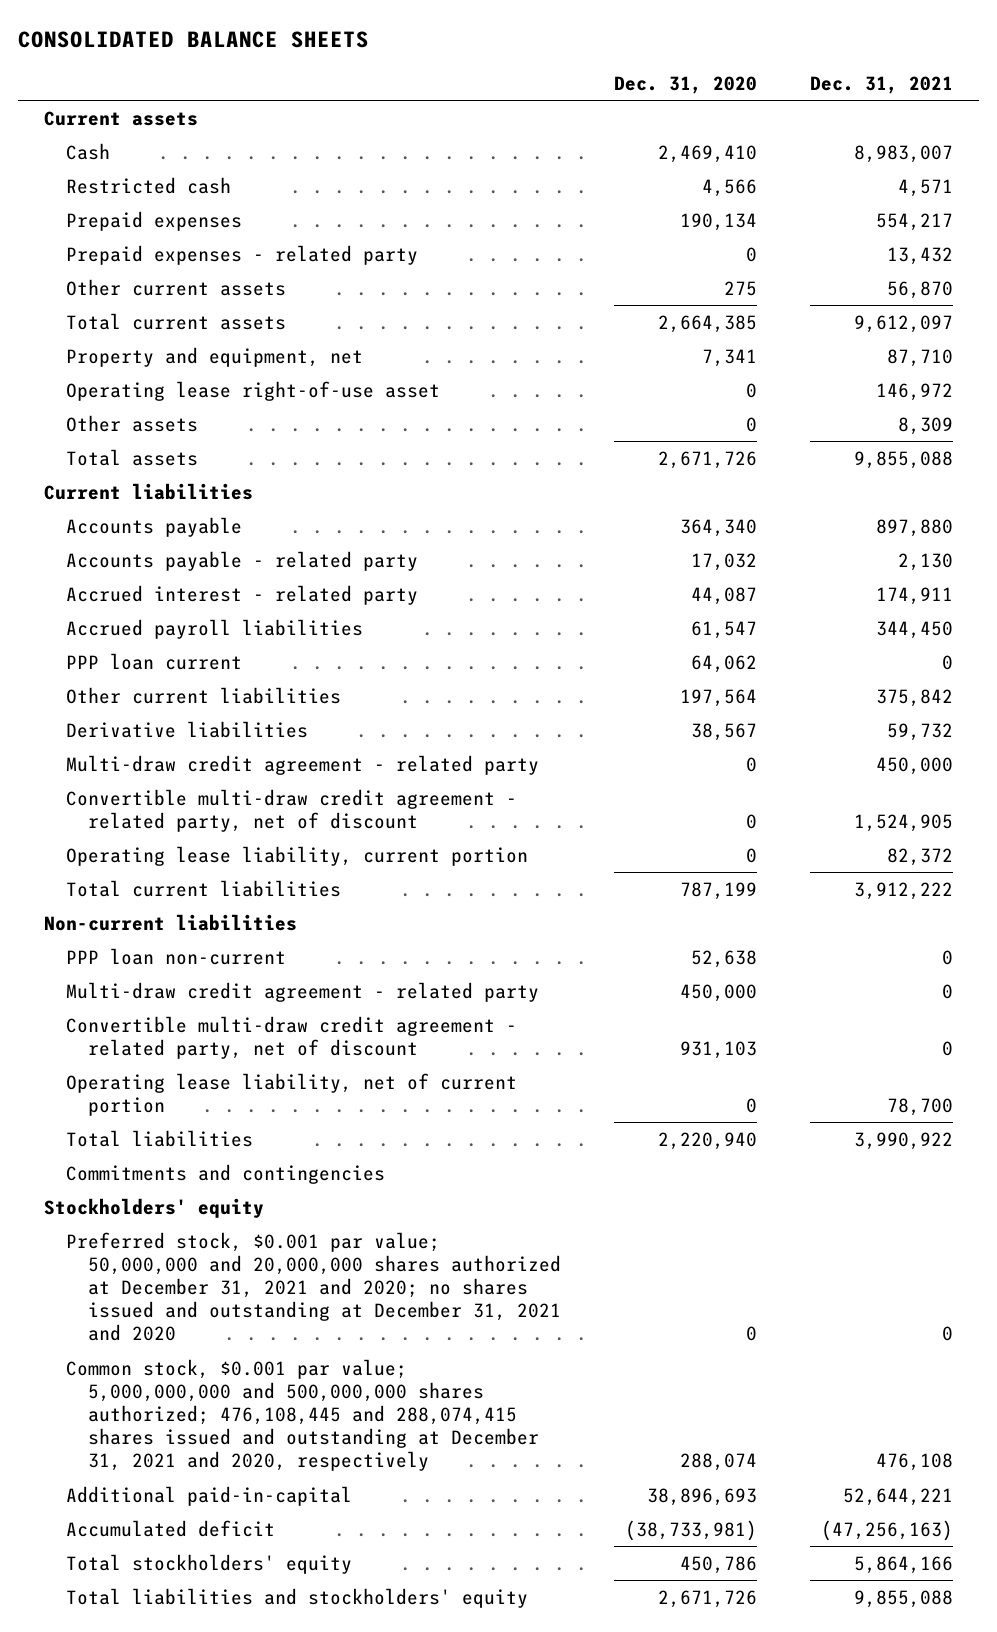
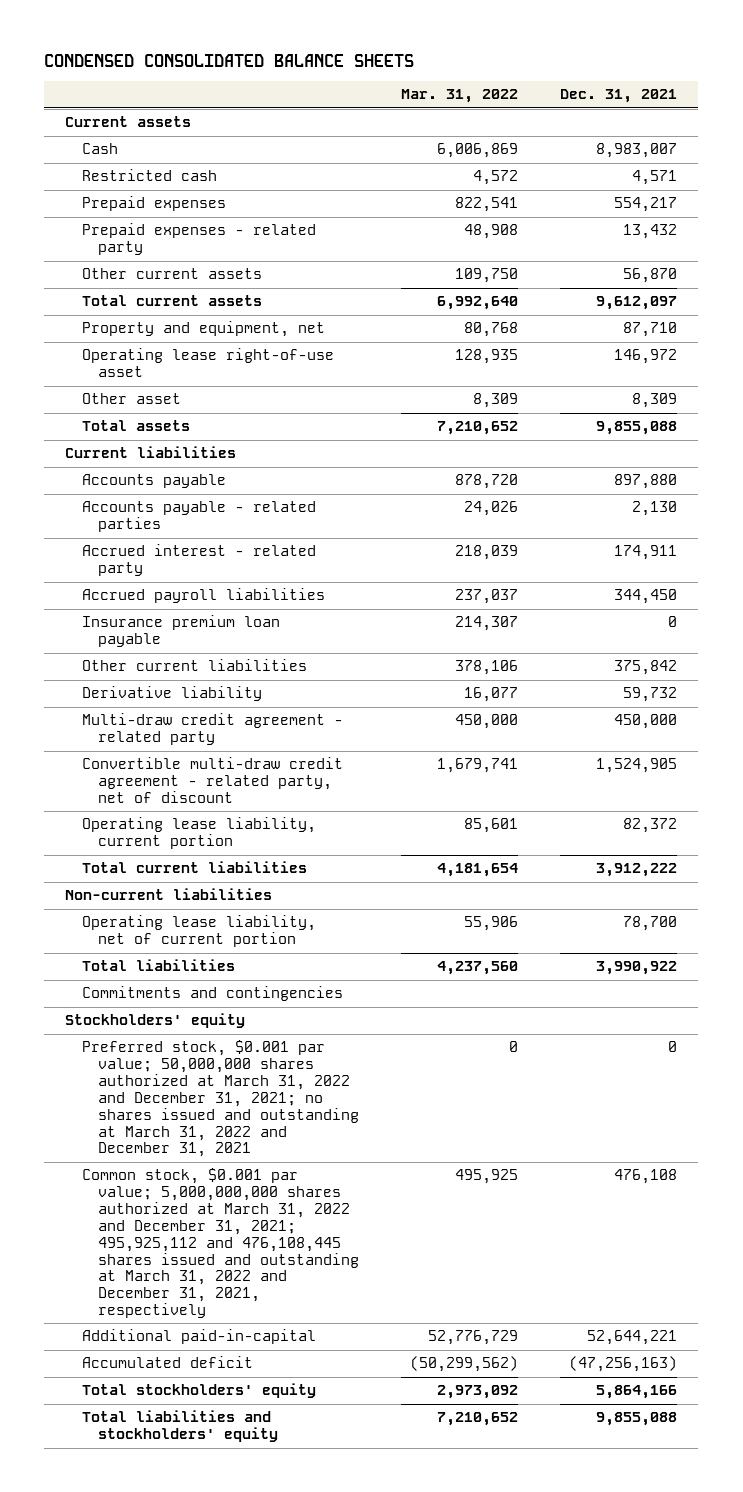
[17,31,369,49] CONSOLIDATED BALANCE SHEETS -> [44,53,415,67] CONDENSED CONSOLIDATED BALANCE SHEETS
[613,75,757,94] Dec. 31, 2020 -> none
none -> [401,89,519,104] Mar. 31, 2022
[65,414,198,432] Other assets -> [81,393,181,405] Other asset
[65,550,418,571] Accounts payable - related party -> [81,501,316,533] Accounts payable - related parties
[65,652,242,670] PPP loan current -> none
none -> [81,615,280,648] Insurance premium loan payable
[65,720,308,738] Derivative liabilities -> [81,686,262,702] Derivative liability
[65,947,286,965] PPP loan non-current -> none
[65,981,539,1002] Multi-draw credit agreement - related party -> none
[65,1015,517,1059] Convertible multi-draw credit agreement - related party, net of discount -> none
[65,1231,561,1342] Preferred stock, $0.001 par value; 50,000,000 and 20,000,000 shares authorized at December 31, 2021 and 2020; no shares issued and outstanding at December 31, 2021 and 2020 -> [81,1040,359,1158] Preferred stock, $0.001 par value; 50,000,000 shares authorized at March 31, 2022 and December 31, 2021; no shares issued and outstanding at March 31, 2022 and December 31, 2021
[65,1358,539,1472] Common stock, $0.001 par value; 5,000,000,000 and 500,000,000 shares authorized; 476,108,445 and 288,074,415 shares issued and outstanding at December 31, 2021 and 2020, respectively -> [81,1168,359,1319] Common stock, $0.001 par value; 5,000,000,000 shares authorized at March 31, 2022 and December 31, 2021; 495,925,112 and 476,108,445 shares issued and outstanding at March 31, 2022 and December 31, 2021, respectively

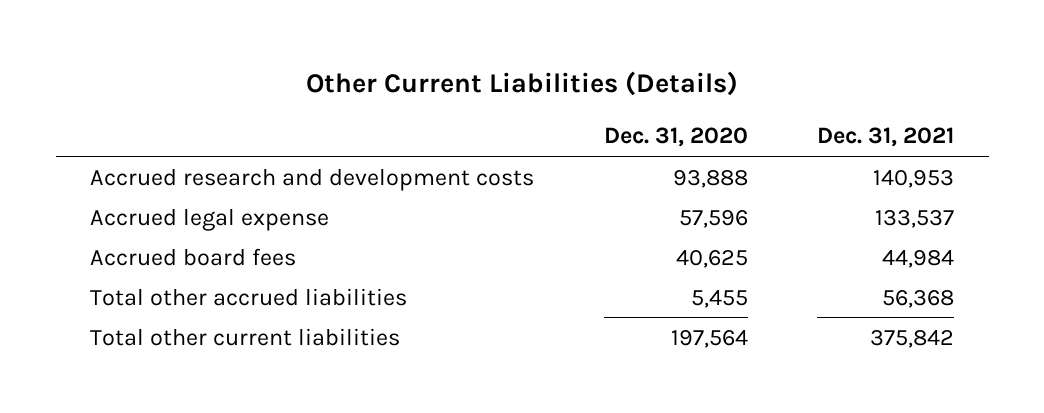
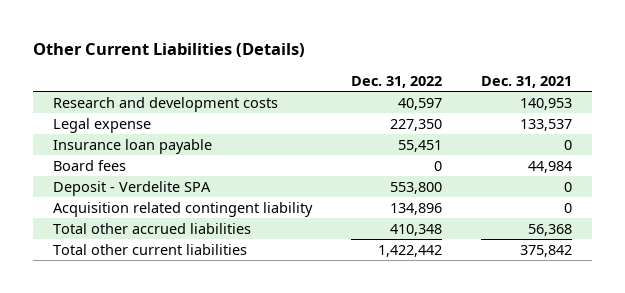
[603,127,748,148] Dec. 31, 2020 -> none
none -> [351,75,443,88] Dec. 31, 2022
[90,167,535,191] Accrued research and development costs -> [52,96,278,112] Research and development costs
[90,207,330,231] Accrued legal expense -> [52,117,151,133] Legal expense
none -> [52,138,212,154] Insurance loan payable
[90,247,297,266] Accrued board fees -> [52,159,126,171] Board fees
none -> [52,180,211,196] Deposit - Verdelite SPA
none -> [52,201,313,217] Acquisition related contingent liability

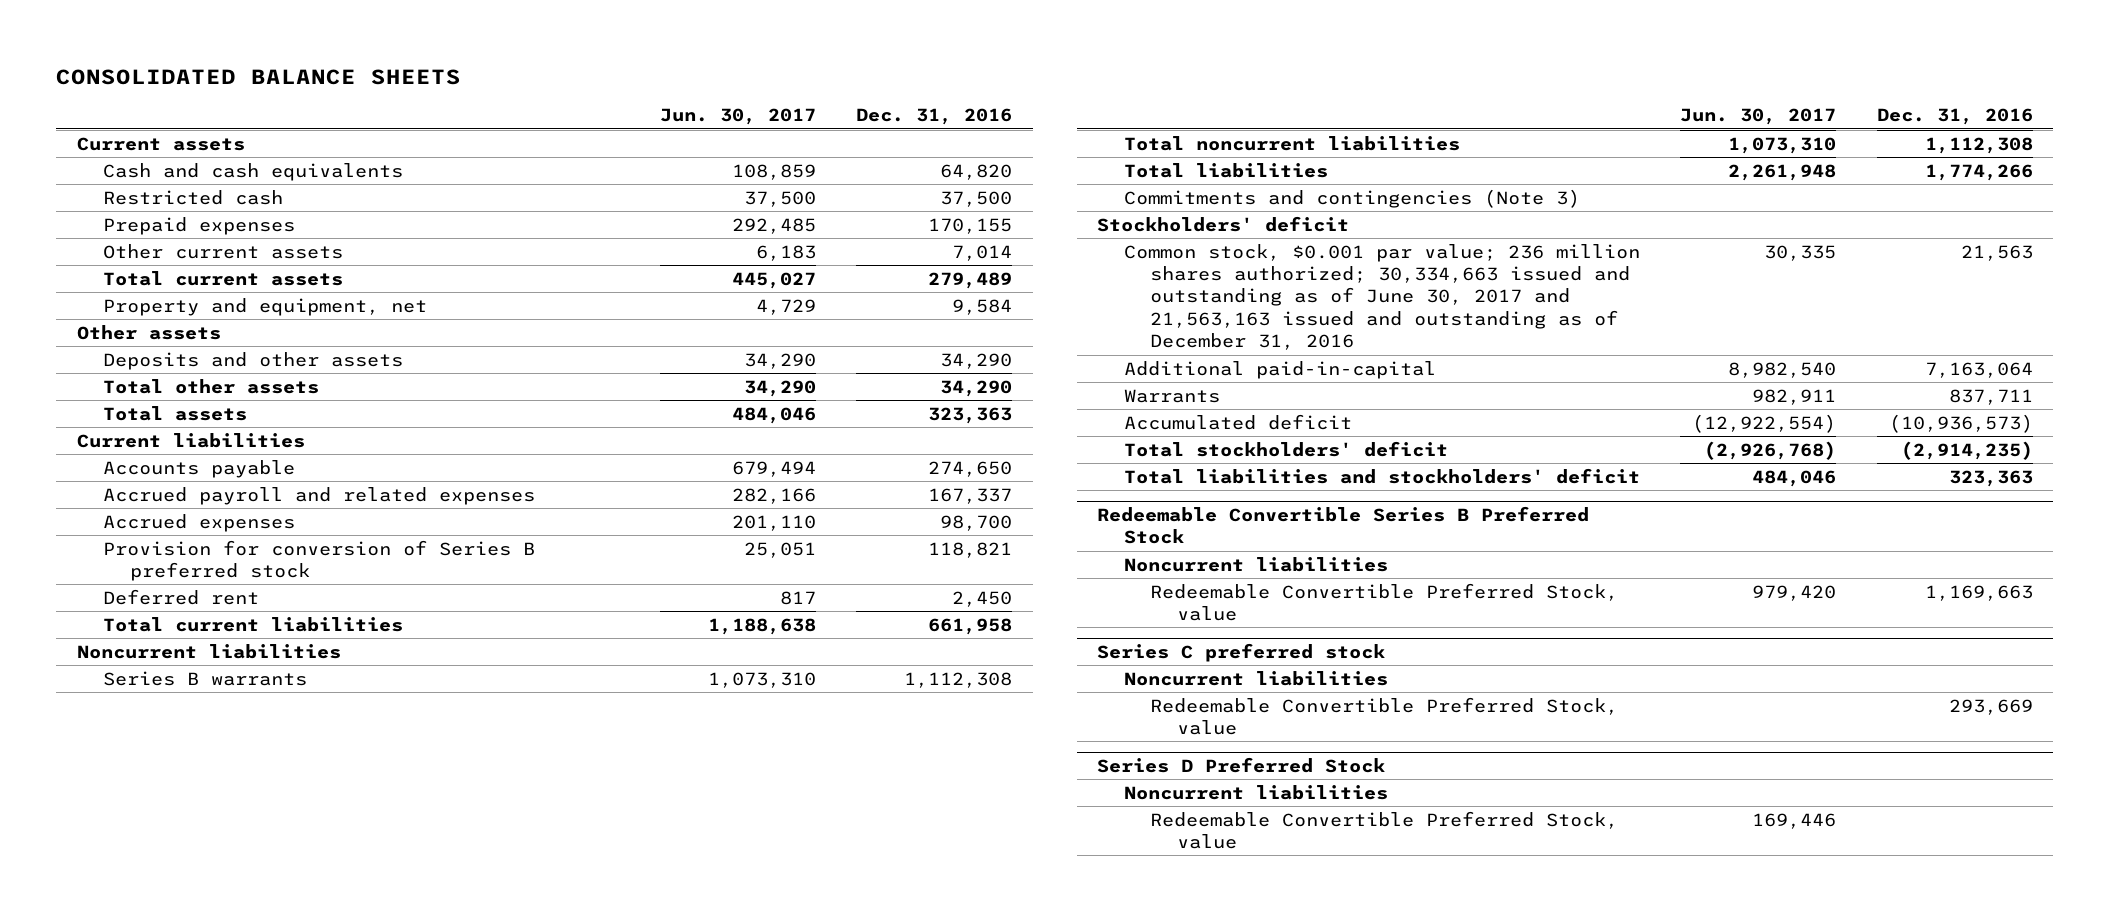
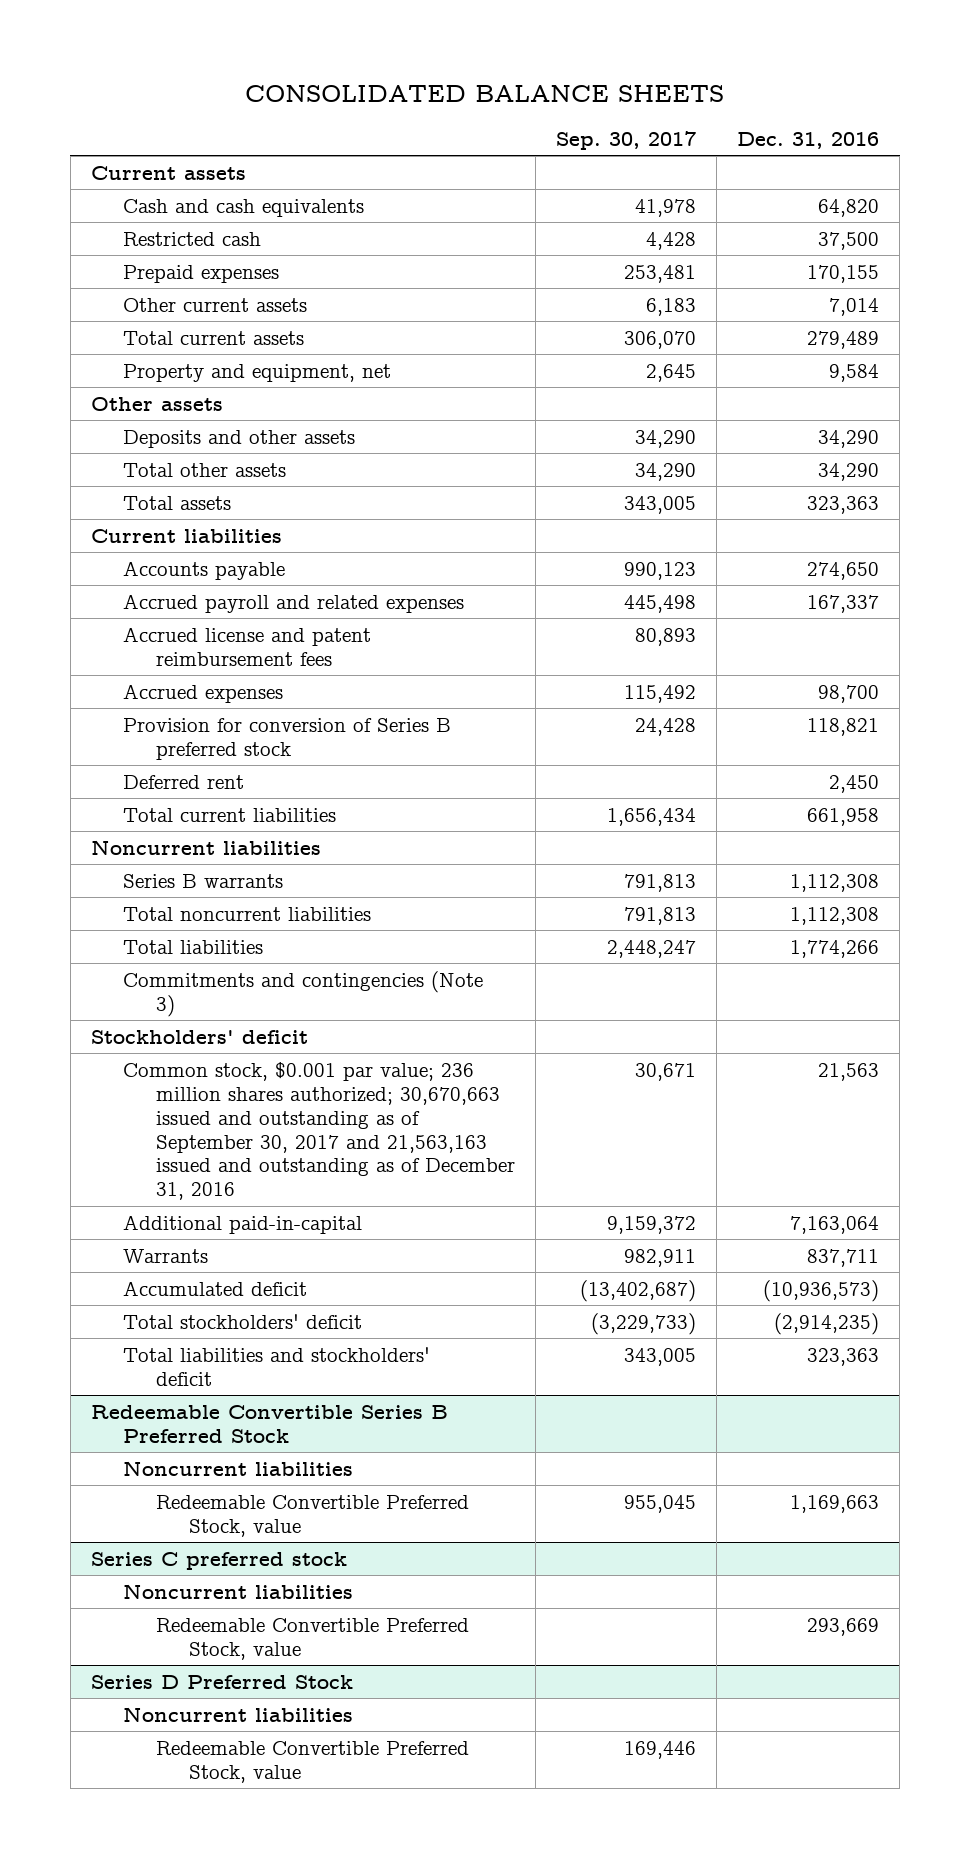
[659,108,816,126] Jun. 30, 2017 -> none
none -> [556,130,697,150] Sep. 30, 2017
none -> [123,626,372,666] Accrued license and patent reimbursement fees
[1123,243,1640,351] Common stock, $0.001 par value; 236 million shares authorized; 30,334,663 issued and outstanding as of June 30, 2017 and 21,563,163 issued and outstanding as of December 31, 2016 -> [123,1061,515,1201] Common stock, $0.001 par value; 236 million shares authorized; 30,670,663 issued and outstanding as of September 30, 2017 and 21,563,163 issued and outstanding as of December 31, 2016

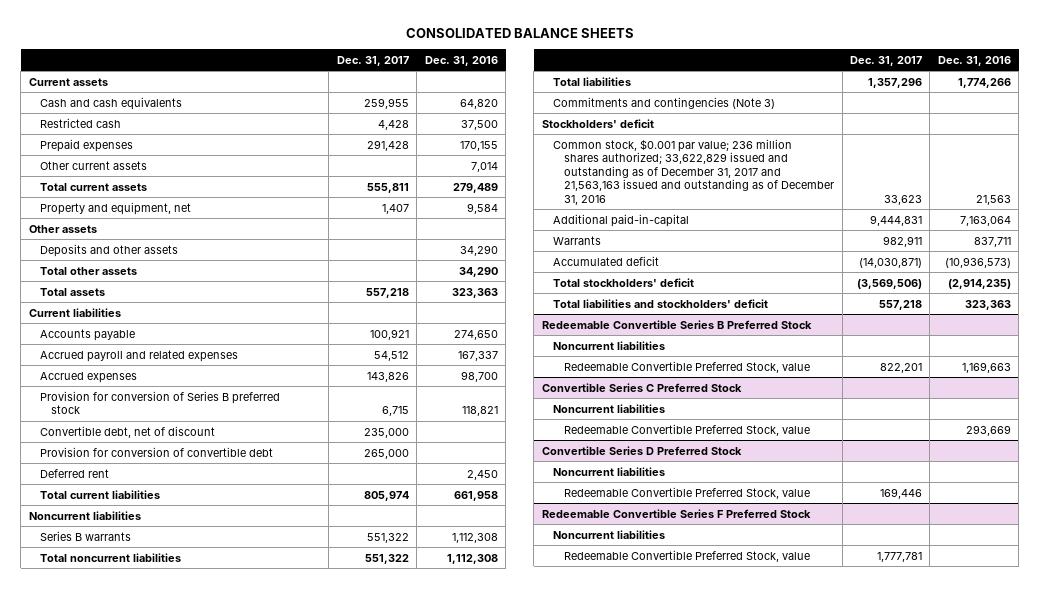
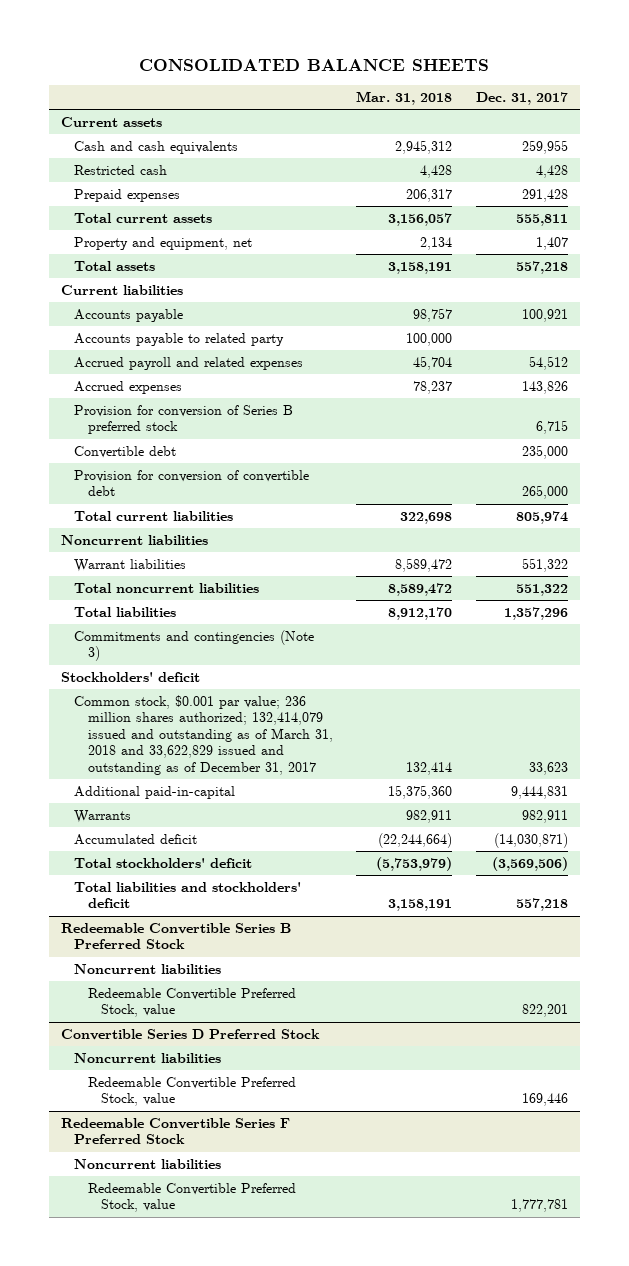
[424,55,498,66] Dec. 31, 2016 -> none
none -> [356,90,453,105] Mar. 31, 2018
[39,160,147,170] Other current assets -> none
[28,224,97,233] Other assets -> none
[39,243,178,257] Deposits and other assets -> none
[39,266,137,275] Total other assets -> none
none -> [74,332,285,346] Accounts payable to related party
[39,425,215,438] Convertible debt, net of discount -> [74,445,177,458] Convertible debt
[39,468,109,478] Deferred rent -> none
[39,530,131,541] Series B warrants -> [74,558,187,572] Warrant liabilities
[552,138,835,205] Common stock, $0.001 par value; 236 million shares authorized; 33,622,829 issued and outstanding as of December 31, 2017 and 21,563,163 issued and outstanding as of December 31, 2016 -> [74,694,333,775] Common stock, $0.001 par value; 236 million shares authorized; 132,414,079 issued and outstanding as of March 31, 2018 and 33,622,829 issued and outstanding as of December 31, 2017
[541,382,742,392] Convertible Series C Preferred Stock -> none
[552,403,665,413] Noncurrent liabilities -> none
[564,423,811,436] Redeemable Convertible Preferred Stock, value -> none

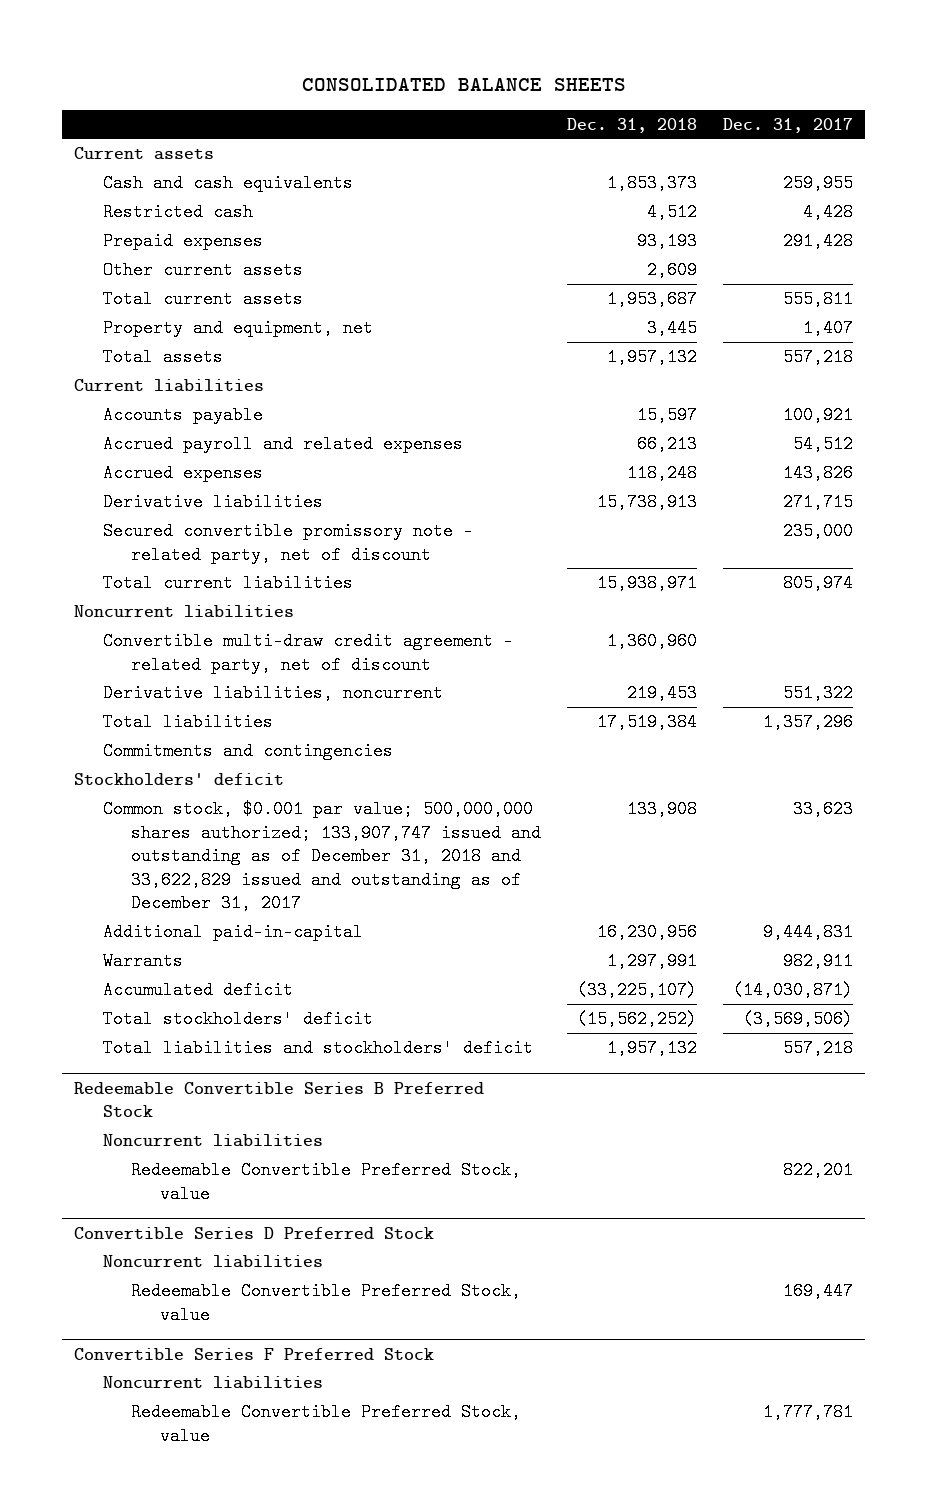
[356,90,453,105] Mar. 31, 2018 -> none
none -> [567,117,698,133] Dec. 31, 2018
none -> [102,261,303,280] Other current assets
[74,332,285,346] Accounts payable to related party -> none
[74,404,294,435] Provision for conversion of Series B preferred stock -> none
[74,469,310,497] Provision for conversion of convertible debt -> none
none -> [102,493,323,512] Derivative liabilities
[74,445,177,458] Convertible debt -> [102,522,473,564] Secured convertible promissory note - related party, net of discount
[74,582,260,593] Total noncurrent liabilities -> none
none -> [102,632,513,674] Convertible multi-draw credit agreement - related party, net of discount
[74,558,187,572] Warrant liabilities -> [102,684,443,703] Derivative liabilities, noncurrent
[74,629,315,662] Commitments and contingencies (Note 3) -> [102,742,393,761] Commitments and contingencies
[74,694,333,775] Common stock, $0.001 par value; 236 million shares authorized; 132,414,079 issued and outstanding as of March 31, 2018 and 33,622,829 issued and outstanding as of December 31, 2017 -> [102,800,542,913] Common stock, $0.001 par value; 500,000,000 shares authorized; 133,907,747 issued and outstanding as of December 31, 2018 and 33,622,829 issued and outstanding as of December 31, 2017
[522,1093,569,1107] 169,446 -> [782,1282,853,1301] 169,447
[60,1117,290,1145] Redeemable Convertible Series F Preferred Stock -> [74,1347,435,1360] Convertible Series F Preferred Stock

